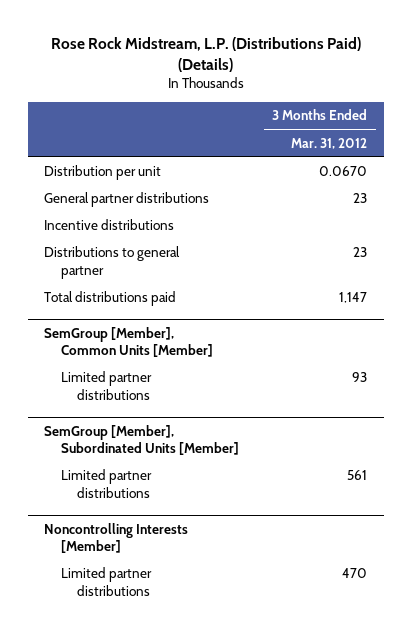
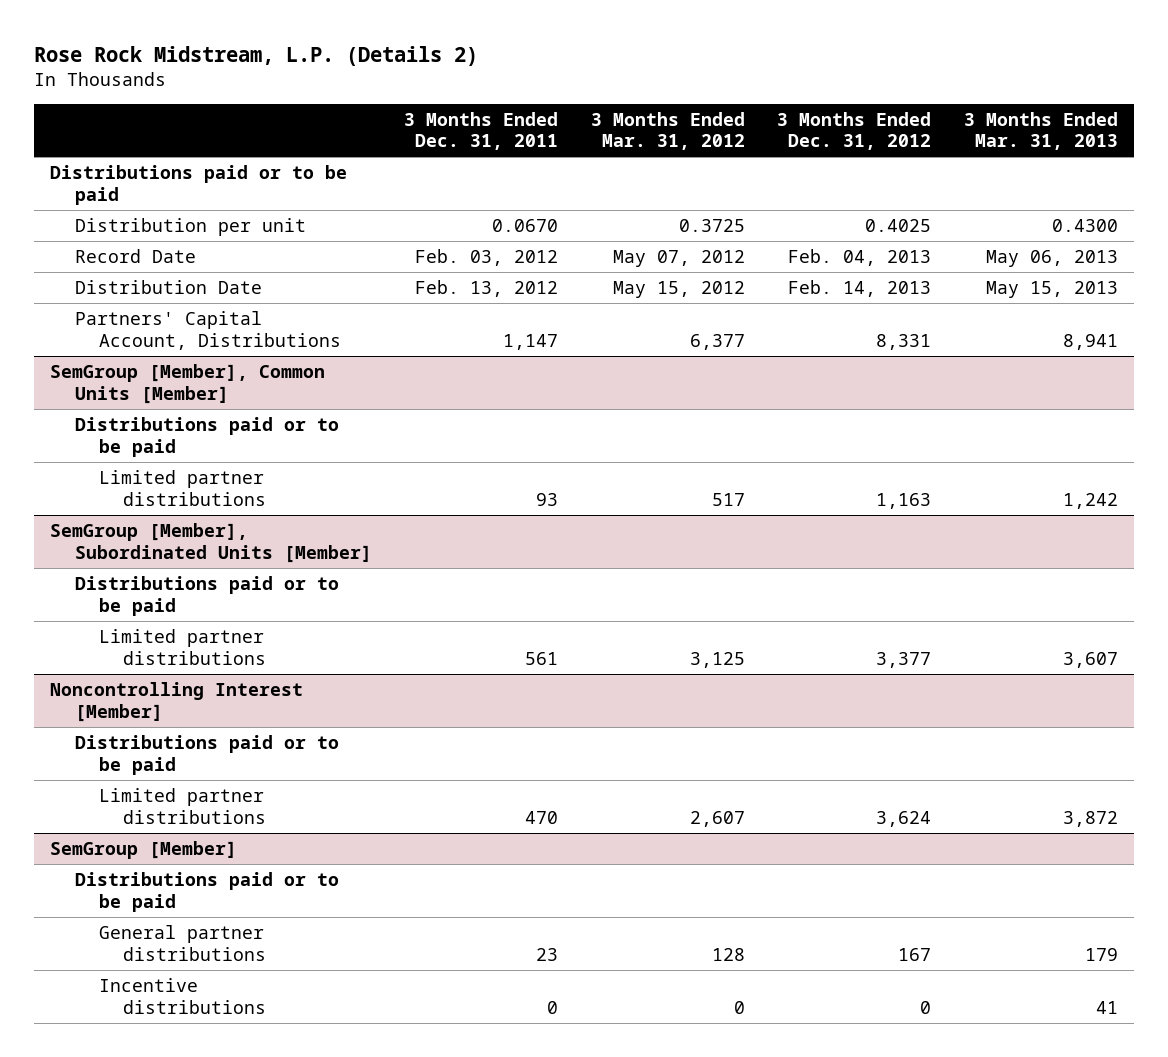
[50,36,361,72] Rose Rock Midstream, L.P. (Distributions Paid) (Details) -> [34,45,479,66] Rose Rock Midstream, L.P. (Details 2)
none -> [404,111,559,151] 3 Months Ended Dec. 31, 2011
none -> [777,111,932,151] 3 Months Ended Dec. 31, 2012
none -> [963,111,1118,151] 3 Months Ended Mar. 31, 2013
[44,192,210,208] General partner distributions -> none
[44,219,175,231] Incentive distributions -> none
[44,246,181,279] Distributions to general partner -> none
[44,291,177,307] Total distributions paid -> none
none -> [50,164,348,205] Distributions paid or to be paid
[319,166,368,177] 0.0670 -> [678,218,745,232] 0.3725
none -> [74,248,196,263] Record Date
none -> [74,279,262,294] Distribution Date
none -> [74,310,341,350] Partners' Capital Account, Distributions
none -> [74,416,339,457] Distributions paid or to be paid
[352,372,368,383] 93 -> [711,492,745,506] 517
none -> [74,575,339,616] Distributions paid or to be paid
[347,470,368,481] 561 -> [689,651,745,668] 3,125
[44,523,189,554] Noncontrolling Interests [Member] -> [50,681,304,722] Noncontrolling Interest [Member]
none -> [74,734,339,775] Distributions paid or to be paid
[342,568,368,579] 470 -> [689,810,745,827] 2,607
none -> [50,840,238,859] SemGroup [Member]
none -> [74,871,339,912] Distributions paid or to be paid
none -> [98,924,267,961] General partner distributions
none -> [98,977,267,1014] Incentive distributions

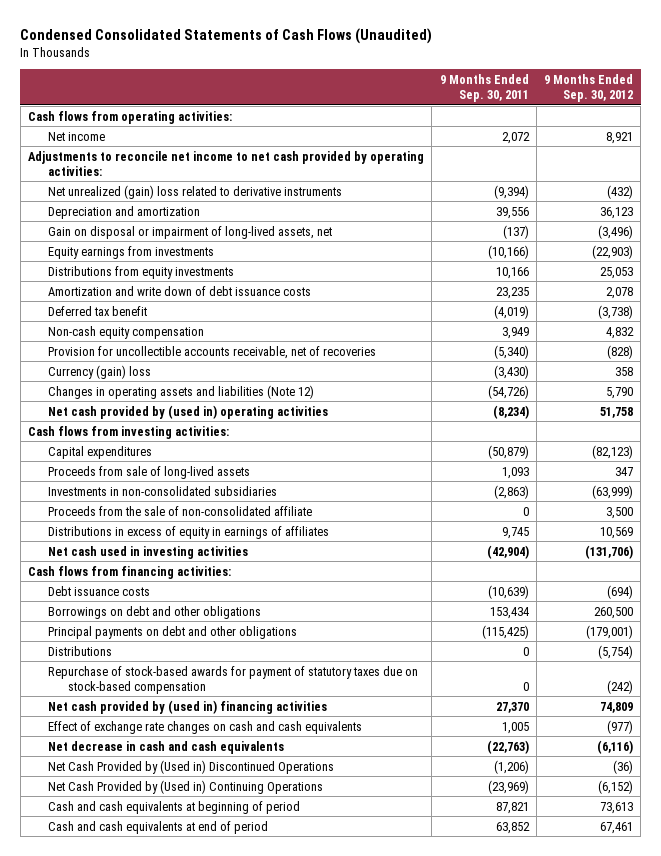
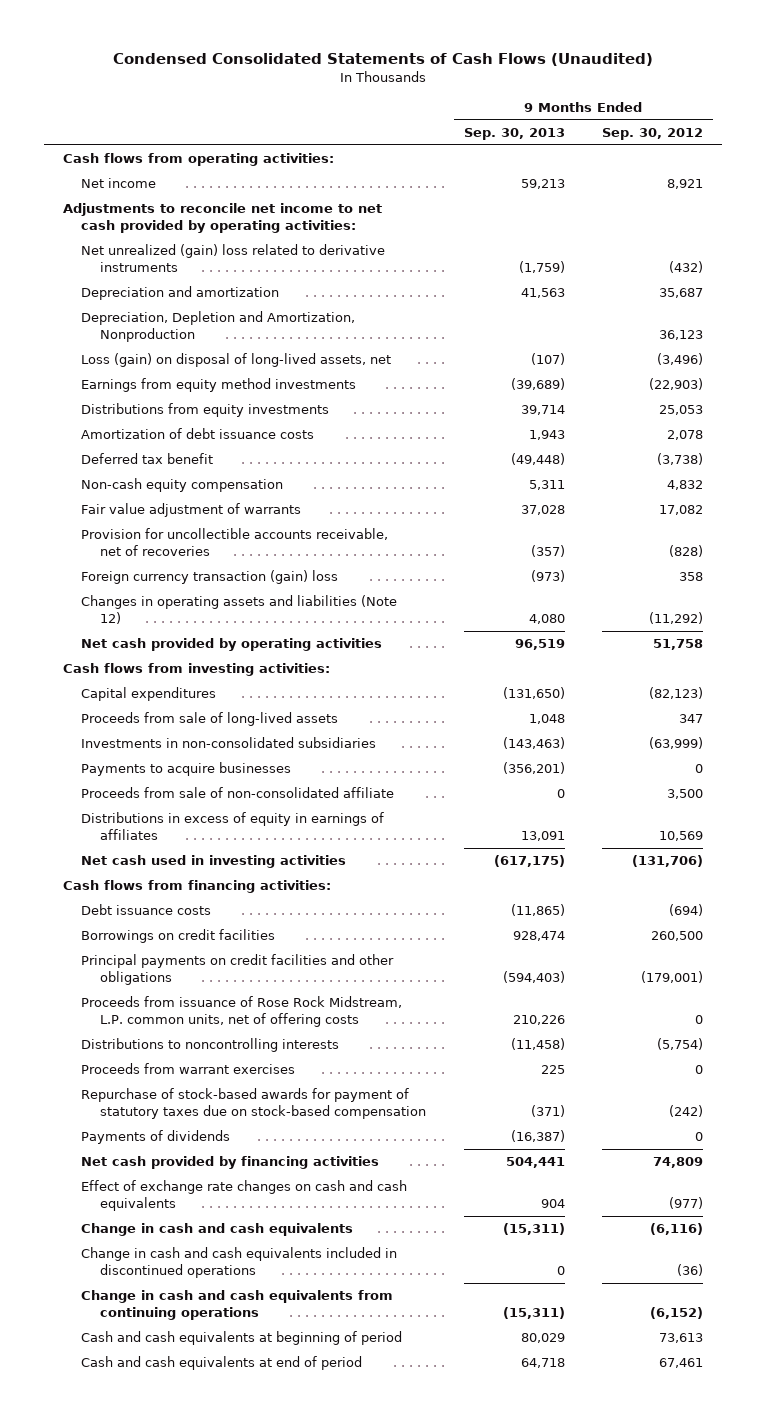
[439,73,529,103] 9 Months Ended Sep. 30, 2011 -> none
none -> [463,128,565,141] Sep. 30, 2013
[599,206,633,219] 36,123 -> [659,288,704,299] 35,687
none -> [81,311,356,342] Depreciation, Depletion and Amortization, Nonproduction
[47,225,332,239] Gain on disposal or impairment of long-lived assets, net -> [81,353,392,368] Loss (gain) on disposal of long-lived assets, net
[47,245,214,259] Equity earnings from investments -> [81,378,357,393] Earnings from equity method investments
[47,285,311,296] Amortization and write down of debt issuance costs -> [81,428,315,440] Amortization of debt issuance costs
none -> [81,503,302,518] Fair value adjustment of warrants
[47,364,151,379] Currency (gain) loss -> [81,570,339,585] Foreign currency transaction (gain) loss
[605,386,633,399] 5,790 -> [649,611,704,624] (11,292)
[47,404,328,419] Net cash provided by (used in) operating activities -> [81,638,383,652] Net cash provided by operating activities
none -> [81,762,292,777] Payments to acquire businesses
[47,505,312,516] Proceeds from the sale of non-consolidated affiliate -> [81,787,395,799] Proceeds from sale of non-consolidated affiliate
[47,605,261,619] Borrowings on debt and other obligations -> [81,929,276,944] Borrowings on credit facilities
[47,625,297,639] Principal payments on debt and other obligations -> [81,954,395,985] Principal payments on credit facilities and other obligations
none -> [81,996,403,1027] Proceeds from issuance of Rose Rock Midstream, L.P. common units, net of offering costs
[47,645,112,656] Distributions -> [81,1038,340,1053] Distributions to noncontrolling interests
none -> [81,1063,296,1075] Proceeds from warrant exercises
none -> [81,1130,231,1145] Payments of dividends
[47,699,327,714] Net cash provided by (used in) financing activities -> [81,1156,380,1170] Net cash provided by financing activities
[47,740,284,754] Net decrease in cash and cash equivalents -> [81,1223,354,1237] Change in cash and cash equivalents
[47,759,334,774] Net Cash Provided by (Used in) Discontinued Operations -> [81,1247,398,1278] Change in cash and cash equivalents included in discontinued operations
[47,779,323,794] Net Cash Provided by (Used in) Continuing Operations -> [81,1290,394,1320] Change in cash and cash equivalents from continuing operations

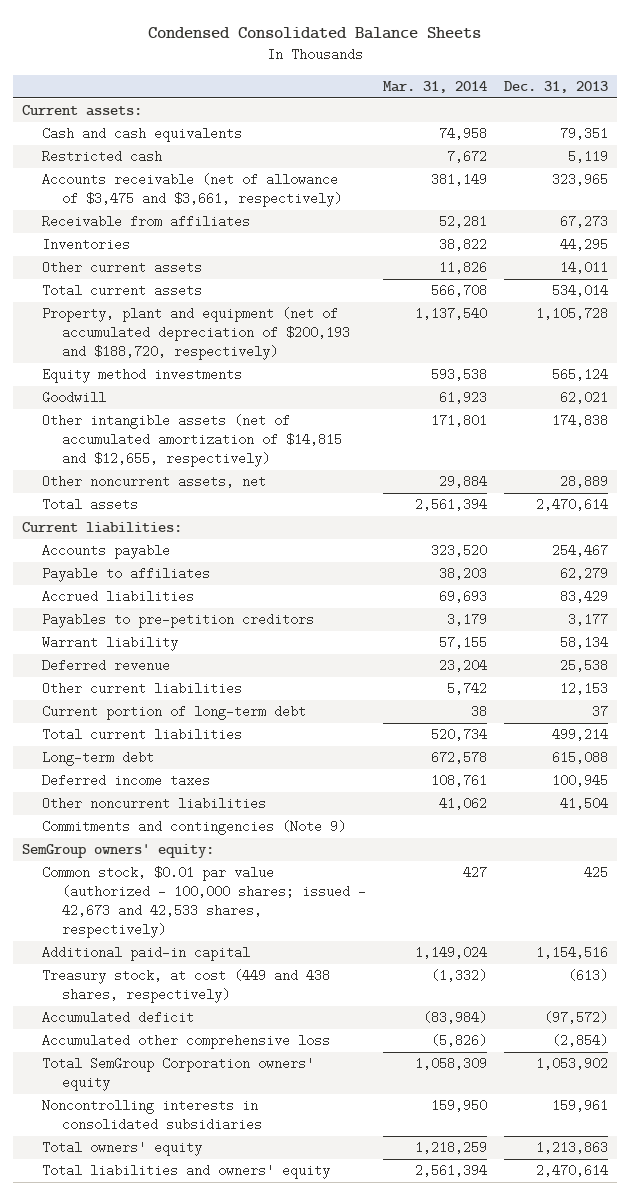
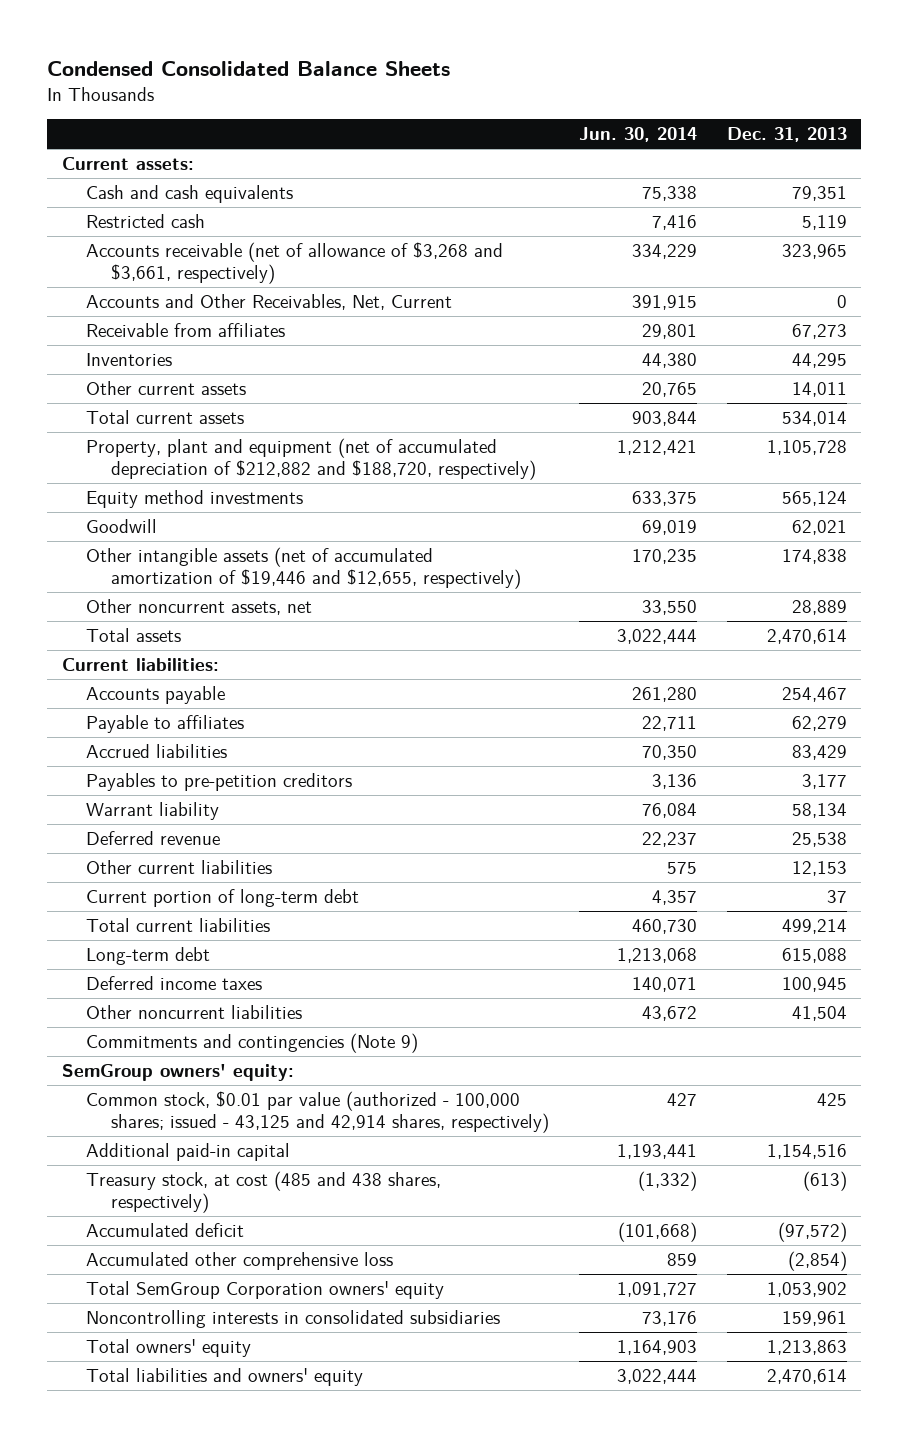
[383,81,488,94] Mar. 31, 2014 -> none
none -> [578,127,697,143] Jun. 30, 2014
[41,173,342,208] Accounts receivable (net of allowance of $3,475 and $3,661, respectively) -> [86,242,504,284] Accounts receivable (net of allowance of $3,268 and $3,661, respectively)
none -> [86,294,453,311] Accounts and Other Receivables, Net, Current
[41,307,350,360] Property, plant and equipment (net of accumulated depreciation of $200,193 and $188,720, respectively) -> [86,438,537,480] Property, plant and equipment (net of accumulated depreciation of $212,882 and $188,720, respectively)
[41,414,342,467] Other intangible assets (net of accumulated amortization of $14,815 and $12,655, respectively) -> [86,547,522,589] Other intangible assets (net of accumulated amortization of $19,446 and $12,655, respectively)
[41,866,366,938] Common stock, $0.01 par value (authorized - 100,000 shares; issued - 42,673 and 42,533 shares, respectively) -> [86,1091,550,1133] Common stock, $0.01 par value (authorized - 100,000 shares; issued - 43,125 and 42,914 shares, respectively)
[41,969,330,1004] Treasury stock, at cost (449 and 438 shares, respectively) -> [86,1171,442,1213] Treasury stock, at cost (485 and 438 shares, respectively)

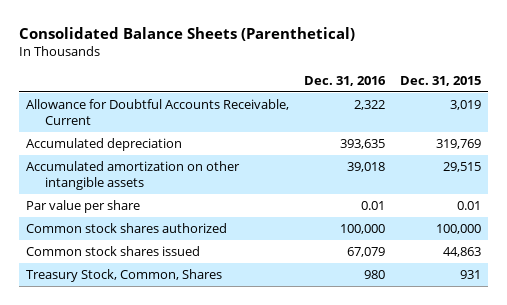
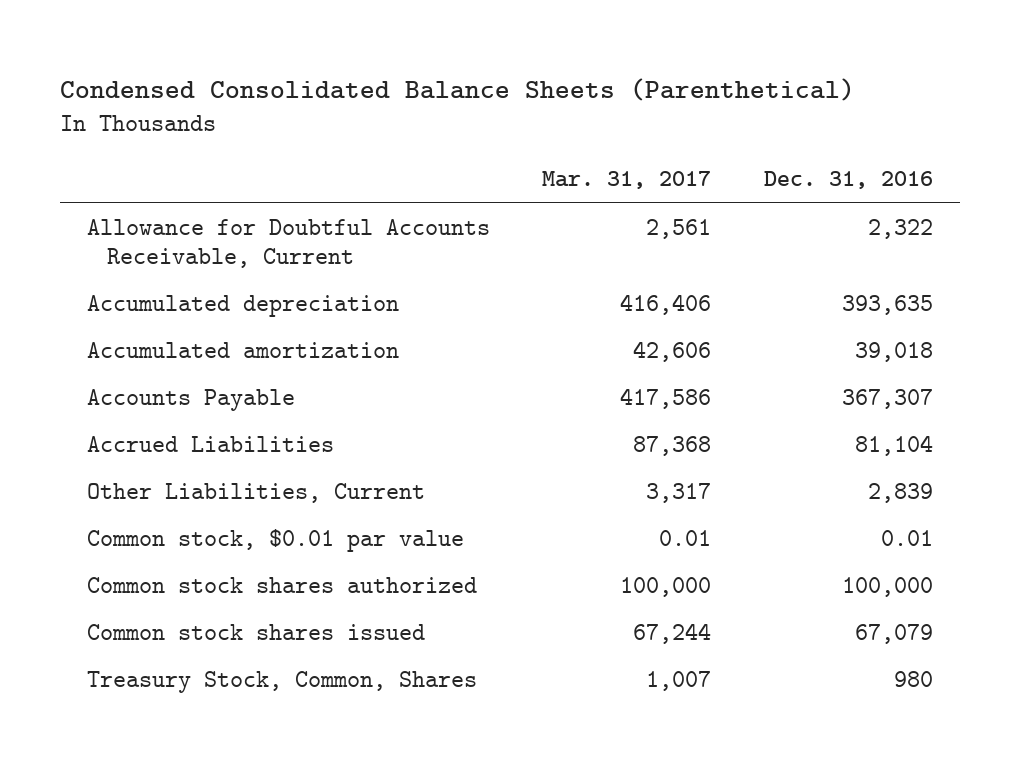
[19,26,356,41] Consolidated Balance Sheets (Parenthetical) -> [60,77,856,101] Condensed Consolidated Balance Sheets (Parenthetical)
[400,75,482,86] Dec. 31, 2015 -> none
none -> [542,171,712,190] Mar. 31, 2017
[26,160,241,191] Accumulated amortization on other intangible assets -> [86,342,399,359] Accumulated amortization
none -> [86,389,295,412] Accounts Payable
none -> [86,436,334,453] Accrued Liabilities
none -> [86,483,425,504] Other Liabilities, Current
[26,199,141,213] Par value per share -> [86,529,464,553] Common stock, $0.01 par value

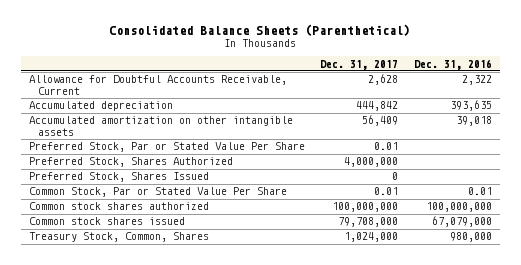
[60,77,856,101] Condensed Consolidated Balance Sheets (Parenthetical) -> [109,23,411,36] Consolidated Balance Sheets (Parenthetical)
[542,171,712,190] Mar. 31, 2017 -> none
none -> [320,59,399,70] Dec. 31, 2017
[86,389,295,412] Accounts Payable -> none
[86,436,334,453] Accrued Liabilities -> none
[86,483,425,504] Other Liabilities, Current -> none
[86,342,399,359] Accumulated amortization -> [28,116,293,136] Accumulated amortization on other intangible assets
none -> [28,142,305,153] Preferred Stock, Par or Stated Value Per Share
none -> [28,157,233,168] Preferred Stock, Shares Authorized
none -> [28,172,209,183] Preferred Stock, Shares Issued
[86,529,464,553] Common stock, $0.01 par value -> [28,187,287,198] Common Stock, Par or Stated Value Per Share
[842,577,934,598] 100,000 -> [426,202,493,213] 100,000,000
[855,624,934,645] 67,079 -> [432,216,493,228] 67,079,000
[894,671,934,688] 980 -> [450,232,493,243] 980,000

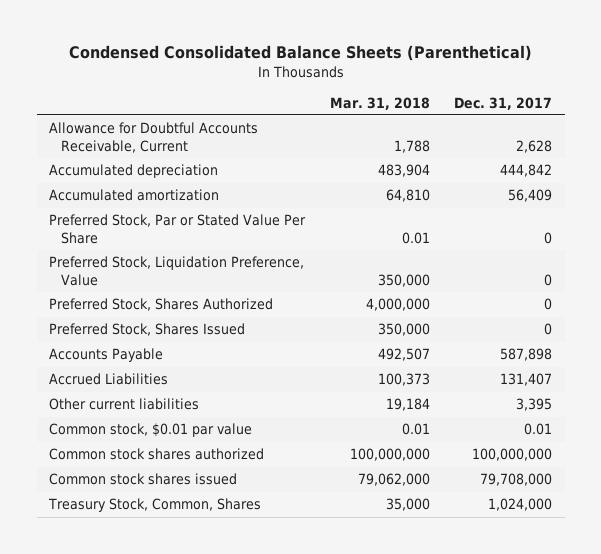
[109,23,411,36] Consolidated Balance Sheets (Parenthetical) -> [68,45,532,62] Condensed Consolidated Balance Sheets (Parenthetical)
[414,58,493,70] Dec. 31, 2016 -> none
none -> [329,96,430,110] Mar. 31, 2018
[28,116,293,136] Accumulated amortization on other intangible assets -> [49,189,220,202] Accumulated amortization
[374,142,399,151] 0.01 -> [544,232,553,245] 0
none -> [49,256,305,287] Preferred Stock, Liquidation Preference, Value
[344,157,399,168] 4,000,000 -> [544,298,553,311] 0
none -> [49,348,164,363] Accounts Payable
none -> [49,373,169,386] Accrued Liabilities
none -> [49,398,200,411] Other current liabilities
[28,187,287,198] Common Stock, Par or Stated Value Per Share -> [49,423,253,438] Common stock, $0.01 par value

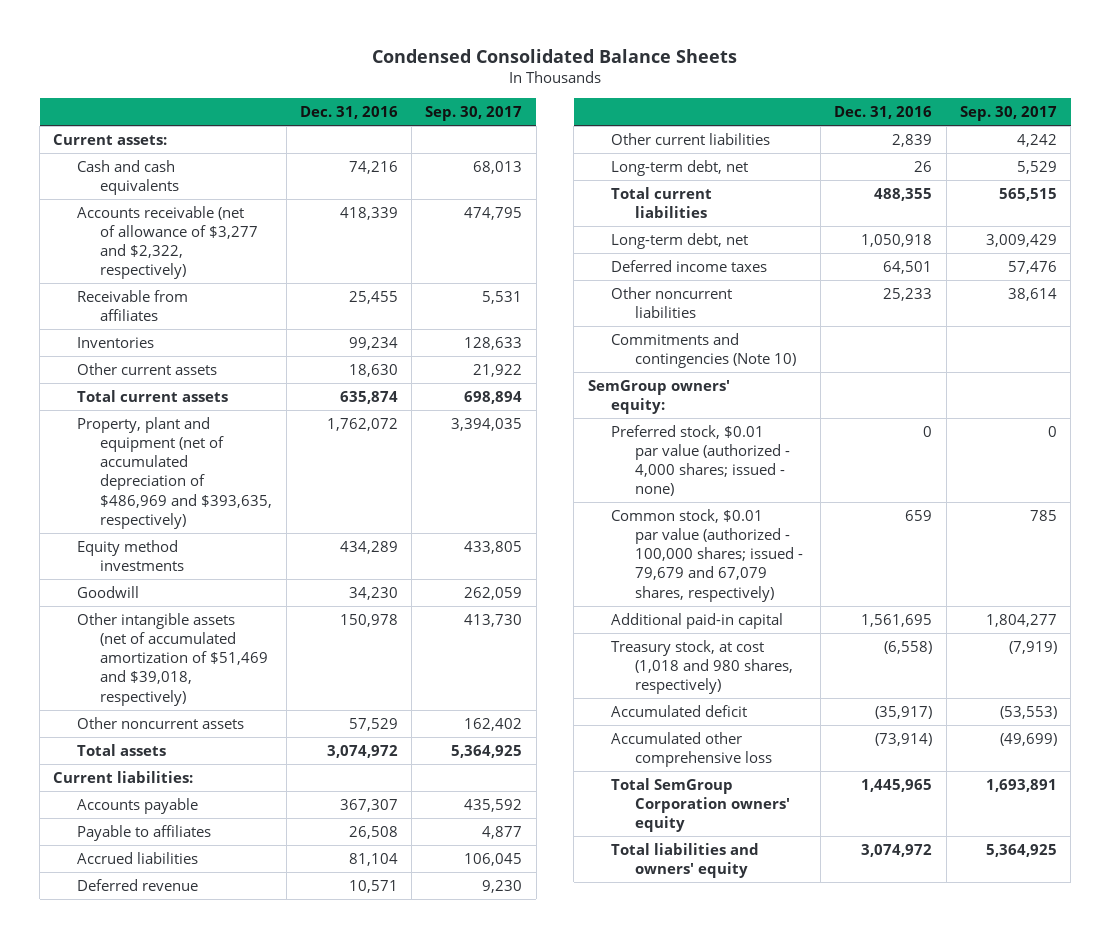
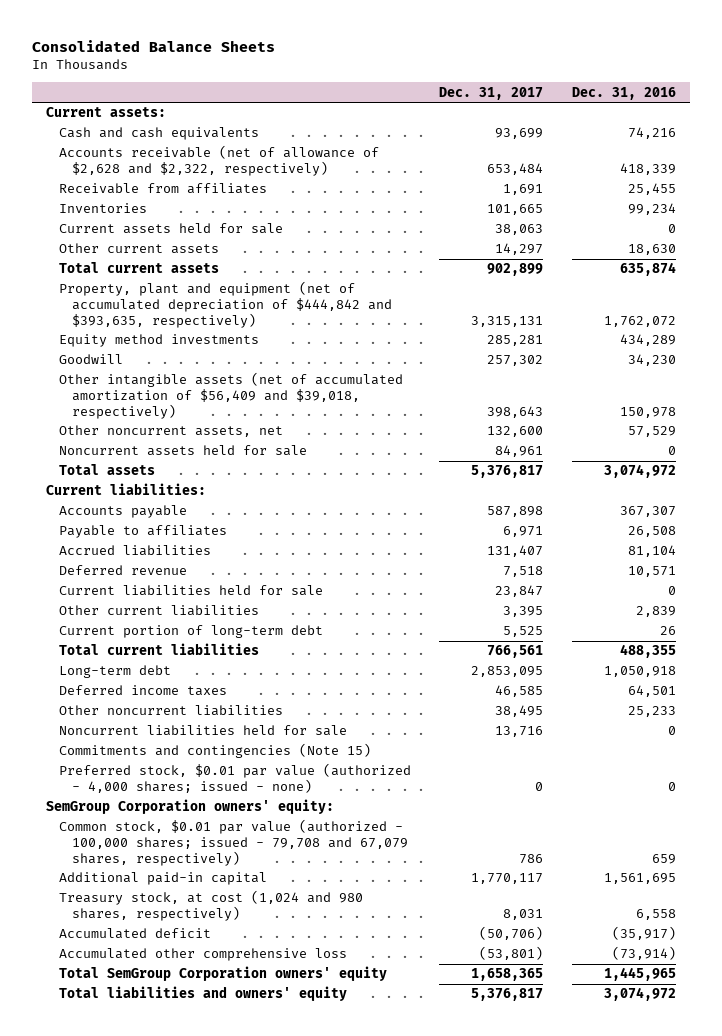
[372,48,738,63] Condensed Consolidated Balance Sheets -> [32,40,276,53] Consolidated Balance Sheets
[425,106,523,122] Sep. 30, 2017 -> none
none -> [439,86,544,100] Dec. 31, 2017
[76,205,259,280] Accounts receivable (net of allowance of $3,277 and $2,322, respectively) -> [59,145,380,177] Accounts receivable (net of allowance of $2,628 and $2,322, respectively)
none -> [59,223,284,235] Current assets held for sale
[76,416,273,529] Property, plant and equipment (net of accumulated depreciation of $486,969 and $393,635, respectively) -> [59,281,392,328] Property, plant and equipment (net of accumulated depreciation of $444,842 and $393,635, respectively)
[76,612,269,706] Other intangible assets (net of accumulated amortization of $51,469 and $39,018, respectively) -> [59,372,404,419] Other intangible assets (net of accumulated amortization of $56,409 and $39,018, respectively)
[76,716,244,729] Other noncurrent assets -> [59,425,284,438] Other noncurrent assets, net
none -> [59,445,308,457] Noncurrent assets held for sale
none -> [59,585,324,597] Current liabilities held for sale
[611,159,749,176] Long-term debt, net -> [59,625,324,639] Current portion of long-term debt
[611,232,749,249] Long-term debt, net -> [59,665,172,679] Long-term debt
[587,379,730,414] SemGroup owners' equity: -> none
none -> [59,725,348,737] Noncurrent liabilities held for sale
[611,332,796,368] Commitments and contingencies (Note 10) -> [59,743,372,759] Commitments and contingencies (Note 15)
none -> [46,799,335,815] SemGroup Corporation owners' equity:
[611,508,803,602] Common stock, $0.01 par value (authorized - 100,000 shares; issued - 79,679 and 67,079 shares, respectively) -> [59,819,408,866] Common stock, $0.01 par value (authorized - 100,000 shares; issued - 79,708 and 67,079 shares, respectively)
[611,639,793,695] Treasury stock, at cost (1,018 and 980 shares, respectively) -> [59,890,364,922] Treasury stock, at cost (1,024 and 980 shares, respectively)
[884,640,933,654] (6,558) -> [635,909,676,921] 6,558

